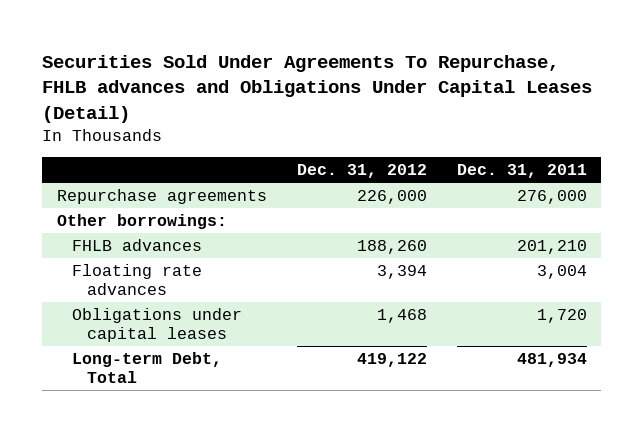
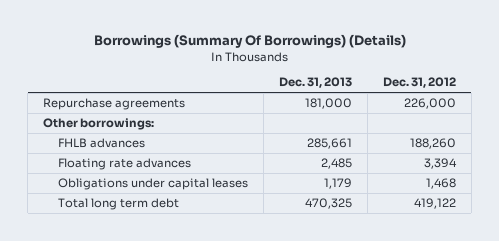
[42,54,593,123] Securities Sold Under Agreements To Repurchase, FHLB advances and Obligations Under Capital Leases (Detail) -> [93,34,406,49] Borrowings (Summary Of Borrowings) (Details)
[456,164,587,179] Dec. 31, 2011 -> none
none -> [279,77,353,89] Dec. 31, 2013
[72,352,223,384] Long-term Debt, Total -> [58,198,180,211] Total long term debt

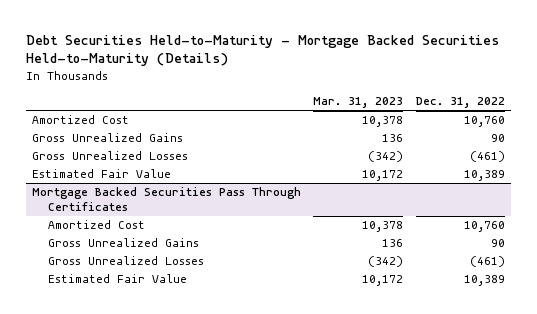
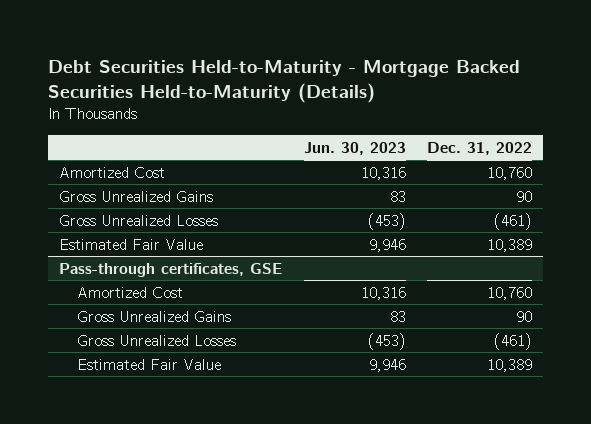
[313,97,404,109] Mar. 31, 2023 -> none
none -> [303,141,406,155] Jun. 30, 2023
[31,187,301,211] Mortgage Backed Securities Pass Through Certificates -> [58,262,282,277] Pass-through certificates, GSE

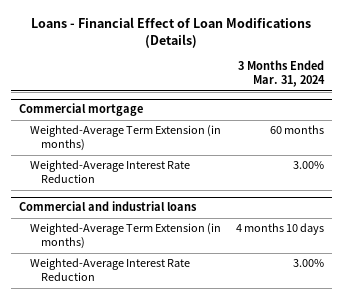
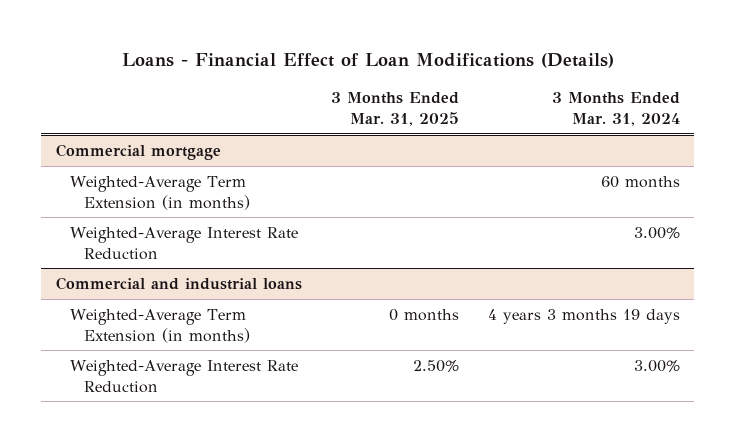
none -> [330,92,459,127] 3 Months Ended Mar. 31, 2025
[236,223,325,236] 4 months 10 days -> [487,308,680,324] 4 years 3 months 19 days

